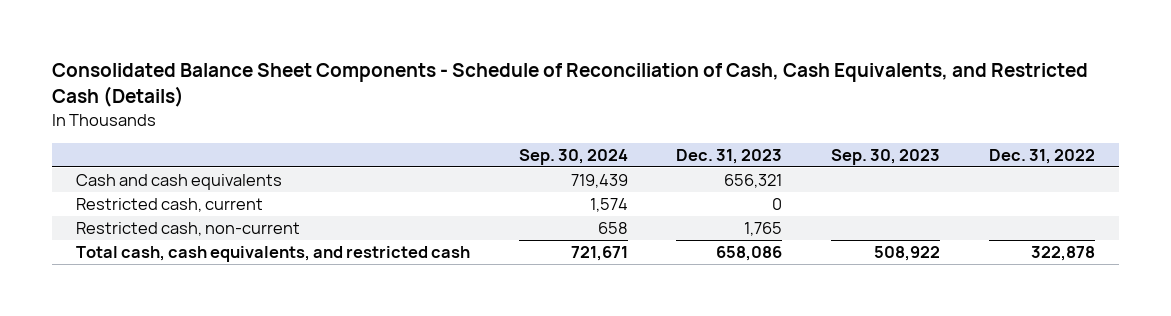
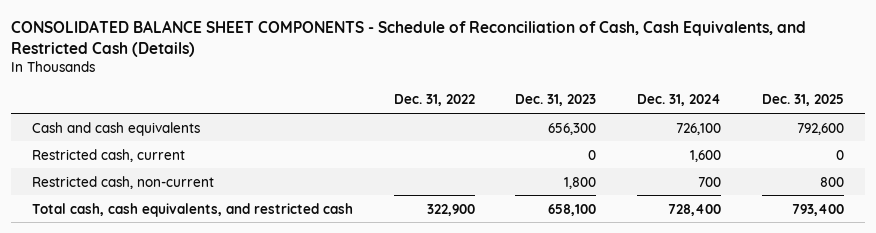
[51,63,1088,108] Consolidated Balance Sheet Components - Schedule of Reconciliation of Cash, Cash Equivalents, and Restricted Cash (Details) -> [11,19,807,57] CONSOLIDATED BALANCE SHEET COMPONENTS - Schedule of Reconciliation of Cash, Cash Equivalents, and Restricted Cash (Details)
[518,148,628,165] Sep. 30, 2024 -> none
[831,148,941,165] Sep. 30, 2023 -> none
none -> [637,94,722,107] Dec. 31, 2024
none -> [762,94,845,107] Dec. 31, 2025
[724,174,783,189] 656,321 -> [548,122,597,135] 656,300
[744,222,783,237] 1,765 -> [564,176,597,189] 1,800
[716,246,783,262] 658,086 -> [548,203,597,216] 658,100
[1031,246,1096,262] 322,878 -> [426,203,475,216] 322,900

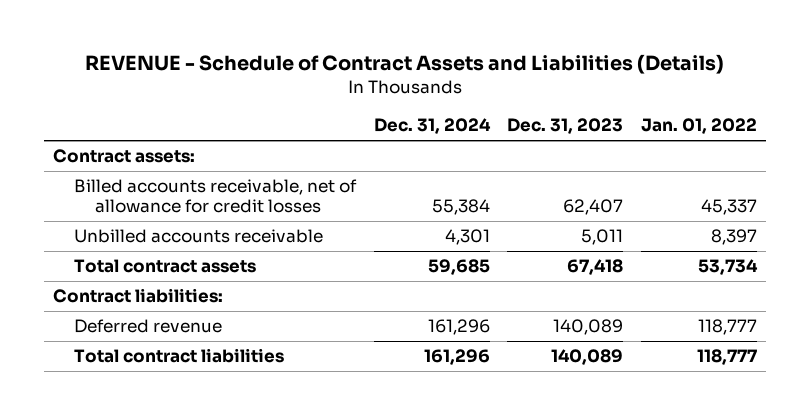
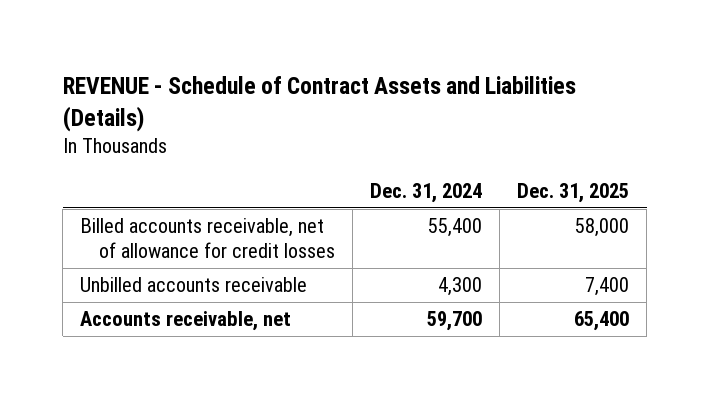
[507,118,624,135] Dec. 31, 2023 -> none
[641,118,758,135] Jan. 01, 2022 -> none
none -> [517,183,630,204] Dec. 31, 2025
[53,149,196,164] Contract assets: -> none
[73,259,256,274] Total contract assets -> none
[53,288,224,304] Contract liabilities: -> none
[73,319,222,334] Deferred revenue -> none
[73,348,284,364] Total contract liabilities -> none
[431,199,490,216] 55,384 -> [428,218,483,238] 55,400
[444,229,490,246] 4,301 -> [438,277,483,297] 4,300
none -> [80,311,292,332] Accounts receivable, net

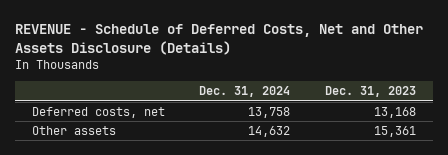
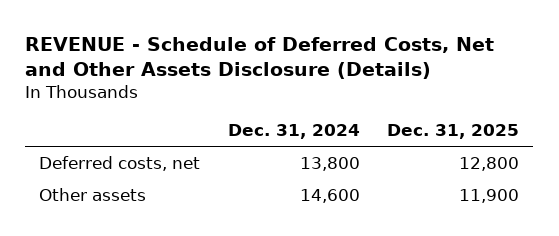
[324,86,416,98] Dec. 31, 2023 -> none
none -> [387,124,520,140] Dec. 31, 2025
[248,107,291,119] 13,758 -> [299,156,360,171] 13,800
[248,126,291,138] 14,632 -> [299,188,360,203] 14,600

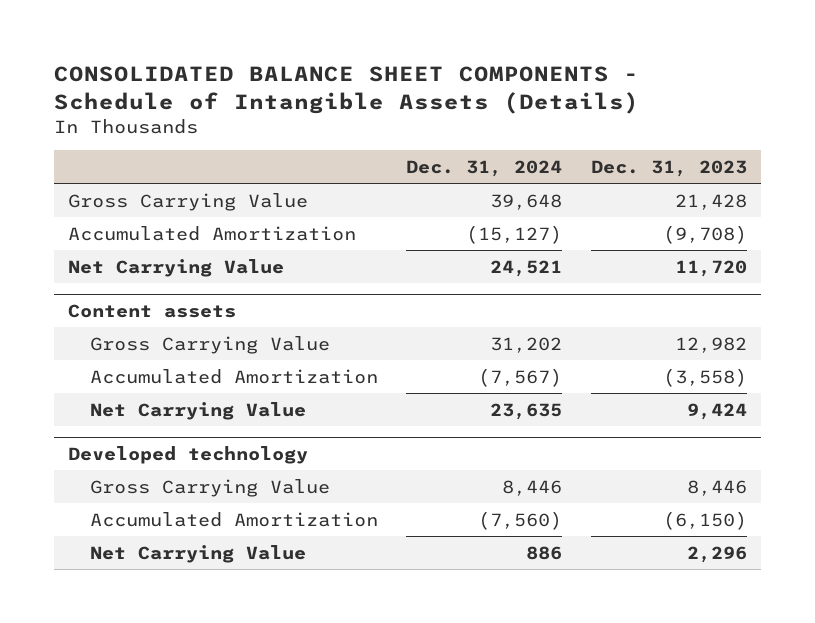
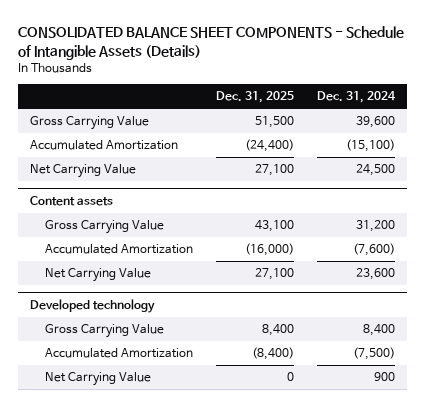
[590,160,747,178] Dec. 31, 2023 -> none
none -> [216,91,295,104] Dec. 31, 2025
[490,193,563,210] 39,648 -> [356,116,396,129] 39,600
[466,224,563,244] (15,127) -> [346,139,396,153] (15,100)
[490,259,563,277] 24,521 -> [356,164,396,177] 24,500
[490,336,563,353] 31,202 -> [356,220,396,233] 31,200
[478,367,563,387] (7,567) -> [353,243,396,257] (7,600)
[490,402,563,420] 23,635 -> [356,268,396,281] 23,600
[502,479,563,496] 8,446 -> [363,324,396,337] 8,400
[478,510,563,530] (7,560) -> [353,347,396,361] (7,500)
[526,545,563,560] 886 -> [374,372,396,382] 900

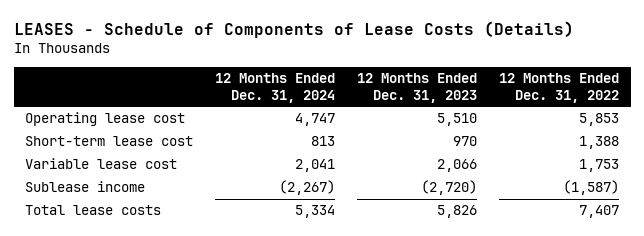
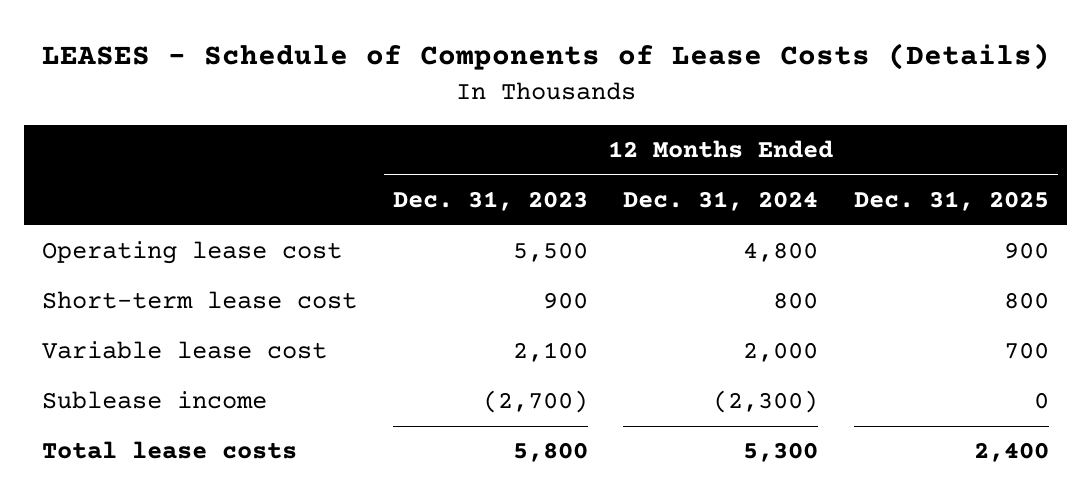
[499,73,620,103] 12 Months Ended Dec. 31, 2022 -> none
none -> [854,191,1050,212] Dec. 31, 2025
[294,113,335,127] 4,747 -> [743,242,819,263] 4,800
[437,113,478,127] 5,510 -> [512,242,588,263] 5,500
[310,136,335,147] 813 -> [773,292,819,310] 800
[453,136,478,147] 970 -> [542,292,588,310] 900
[294,159,335,173] 2,041 -> [743,342,819,363] 2,000
[437,159,478,173] 2,066 -> [512,342,588,363] 2,100
[278,180,335,196] (2,267) -> [713,390,819,414] (2,300)
[421,180,478,196] (2,720) -> [482,390,588,414] (2,700)
[294,205,335,219] 5,334 -> [743,442,819,463] 5,300
[437,205,478,219] 5,826 -> [512,442,588,463] 5,800

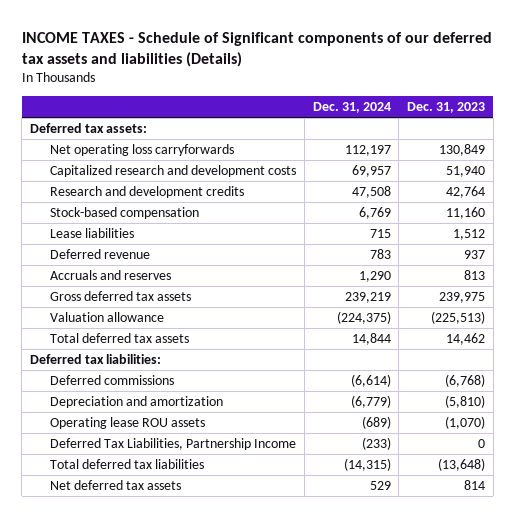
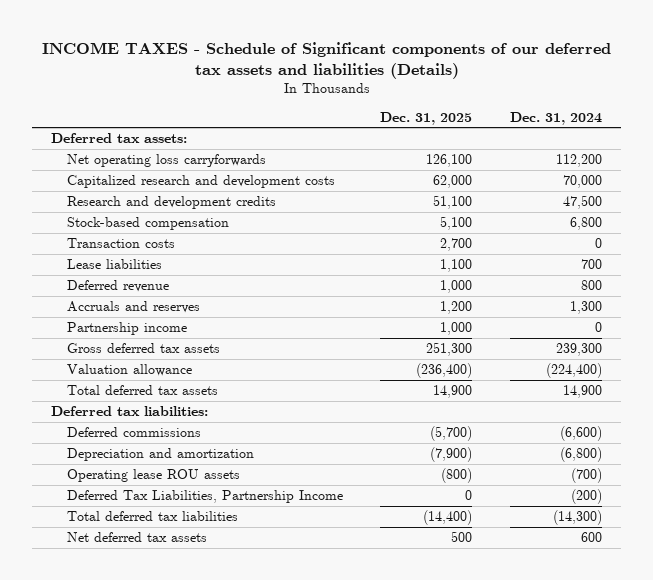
[406,102,485,114] Dec. 31, 2023 -> none
none -> [380,111,473,125] Dec. 31, 2025
[344,145,391,157] 112,197 -> [556,153,603,167] 112,200
[351,165,391,178] 69,957 -> [563,174,603,188] 70,000
[351,186,391,199] 47,508 -> [563,194,603,209] 47,500
[358,207,391,220] 6,769 -> [570,216,603,230] 6,800
none -> [66,237,175,248] Transaction costs
[369,229,391,239] 715 -> [581,258,603,269] 700
[369,249,391,260] 783 -> [581,279,603,290] 800
[358,271,391,283] 1,290 -> [570,300,603,314] 1,300
none -> [66,321,187,335] Partnership income
[344,292,391,304] 239,219 -> [556,342,603,356] 239,300
[336,311,391,325] (224,375) -> [546,362,603,378] (224,400)
[351,333,391,346] 14,844 -> [563,384,603,398] 14,900
[350,374,391,388] (6,614) -> [560,425,603,441] (6,600)
[350,395,391,409] (6,779) -> [560,446,603,462] (6,800)
[361,416,391,430] (689) -> [571,467,603,483] (700)
[361,437,391,451] (233) -> [571,488,603,504] (200)
[343,458,391,472] (14,315) -> [553,509,603,525] (14,300)
[369,481,391,491] 529 -> [581,531,603,542] 600

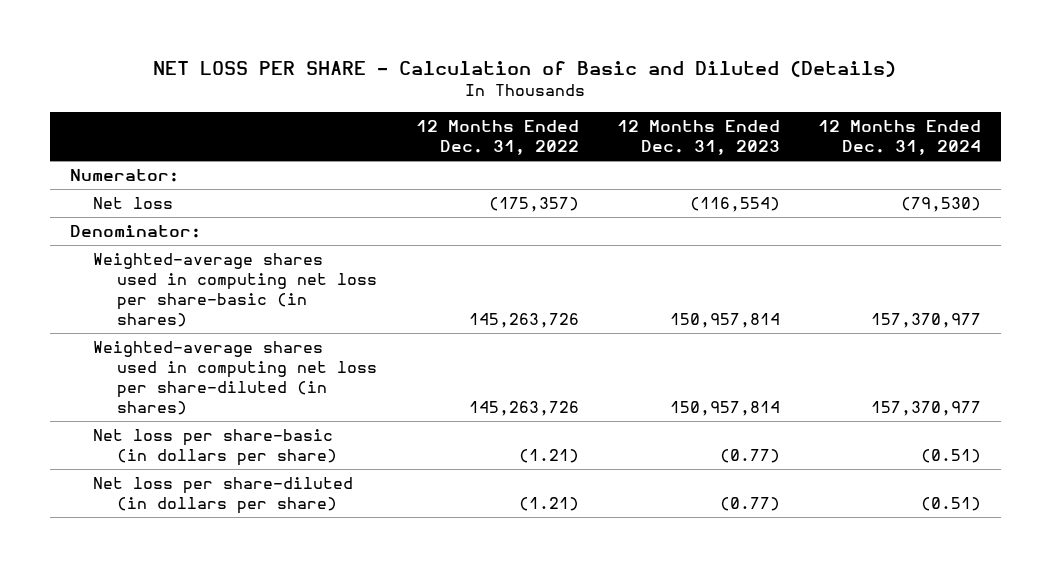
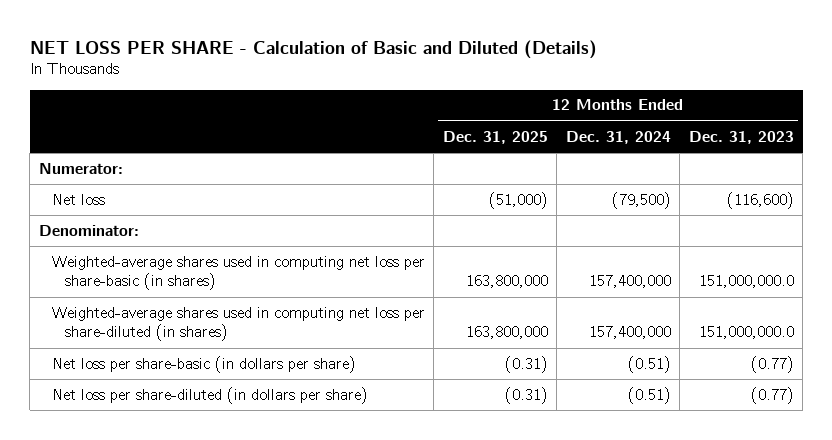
[415,120,579,156] 12 Months Ended Dec. 31, 2022 -> none
none -> [442,130,548,144] Dec. 31, 2025
[690,197,781,213] (116,554) -> [726,191,794,209] (116,600)
[901,197,982,213] (79,530) -> [611,191,671,209] (79,500)
[670,313,781,329] 150,957,814 -> [698,275,794,289] 151,000,000.0
[871,313,982,329] 157,370,977 -> [588,275,671,289] 157,400,000
[670,401,781,417] 150,957,814 -> [698,326,794,340] 151,000,000.0
[871,401,982,417] 157,370,977 -> [588,326,671,340] 157,400,000

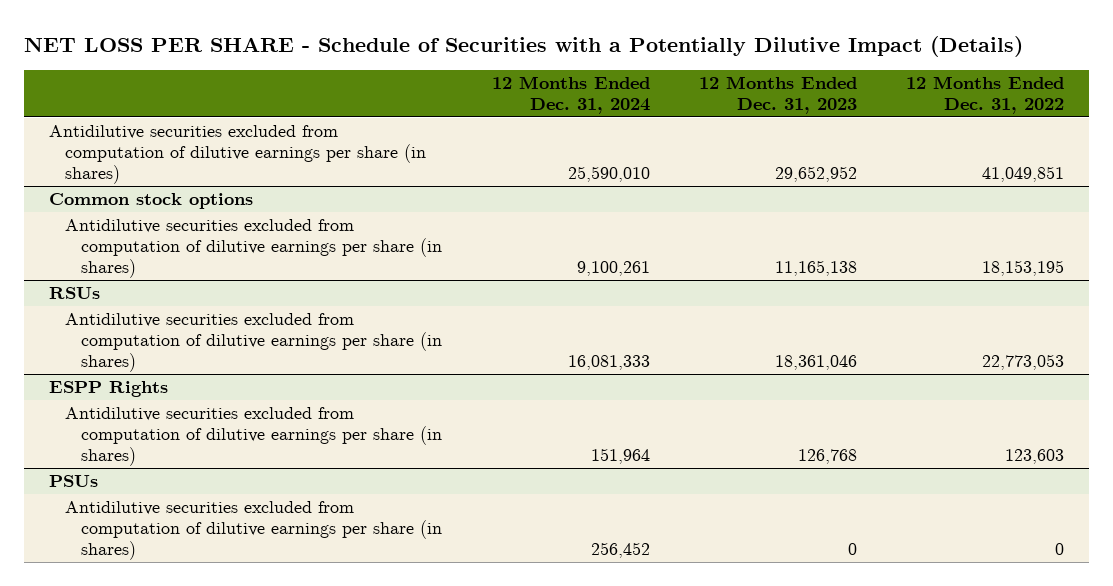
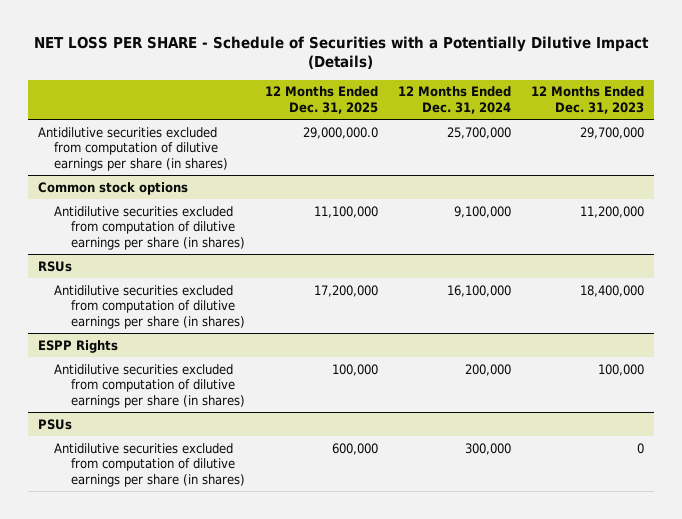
[906,75,1065,114] 12 Months Ended Dec. 31, 2022 -> none
none -> [264,86,378,114] 12 Months Ended Dec. 31, 2025
[567,166,650,183] 25,590,010 -> [446,126,511,139] 25,700,000
[774,166,857,183] 29,652,952 -> [579,126,644,139] 29,700,000
[576,261,650,277] 9,100,261 -> [453,205,511,218] 9,100,000
[774,260,857,277] 11,165,138 -> [579,205,644,218] 11,200,000
[567,355,650,371] 16,081,333 -> [446,284,511,297] 16,100,000
[774,355,857,371] 18,361,046 -> [579,284,644,297] 18,400,000
[590,448,650,465] 151,964 -> [464,363,511,376] 200,000
[797,449,857,465] 126,768 -> [597,363,644,376] 100,000
[590,542,650,559] 256,452 -> [464,442,511,455] 300,000

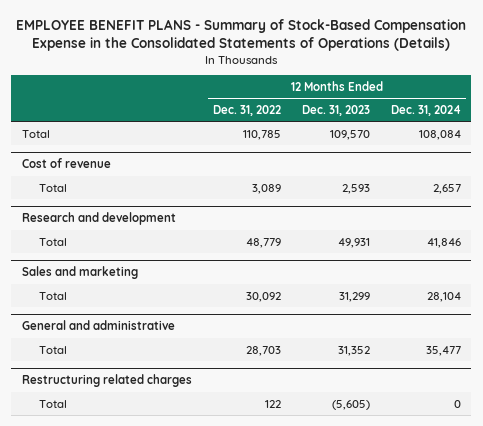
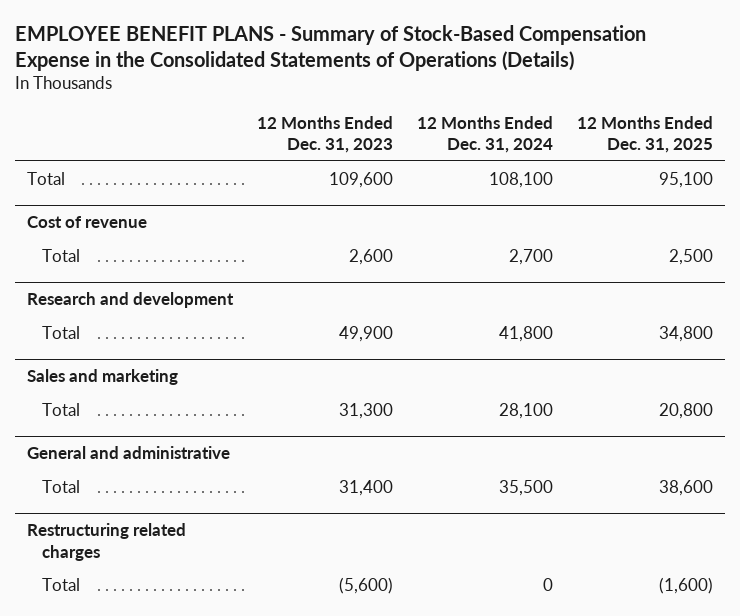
[212,105,281,117] Dec. 31, 2022 -> none
none -> [576,115,713,154] 12 Months Ended Dec. 31, 2025
[329,129,370,140] 109,570 -> [328,171,393,188] 109,600
[418,129,461,140] 108,084 -> [488,171,553,188] 108,100
[341,183,370,194] 2,593 -> [348,248,393,265] 2,600
[432,183,461,194] 2,657 -> [508,248,553,265] 2,700
[337,237,370,248] 49,931 -> [338,325,393,342] 49,900
[426,237,461,248] 41,846 -> [498,325,553,342] 41,800
[338,291,370,302] 31,299 -> [338,402,393,419] 31,300
[426,291,461,302] 28,104 -> [498,402,553,419] 28,100
[337,345,370,356] 31,352 -> [338,479,393,496] 31,400
[425,345,461,356] 35,477 -> [498,479,553,496] 35,500
[331,399,370,410] (5,605) -> [338,576,393,594] (5,600)

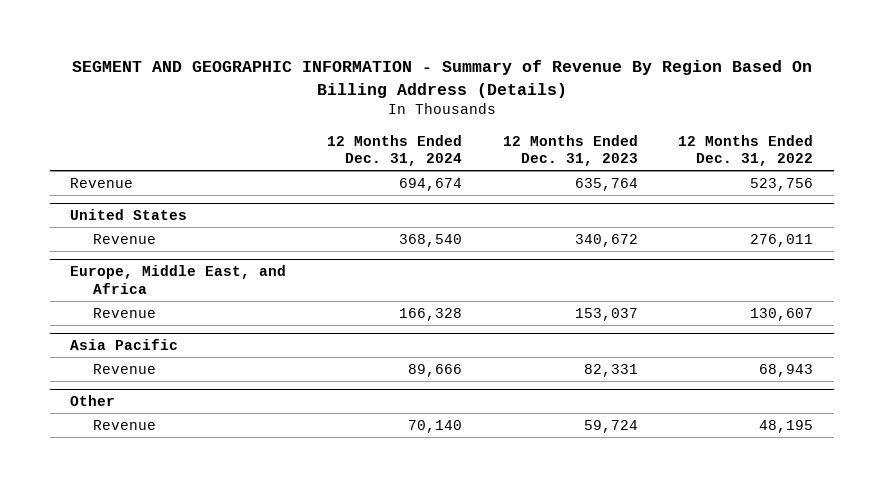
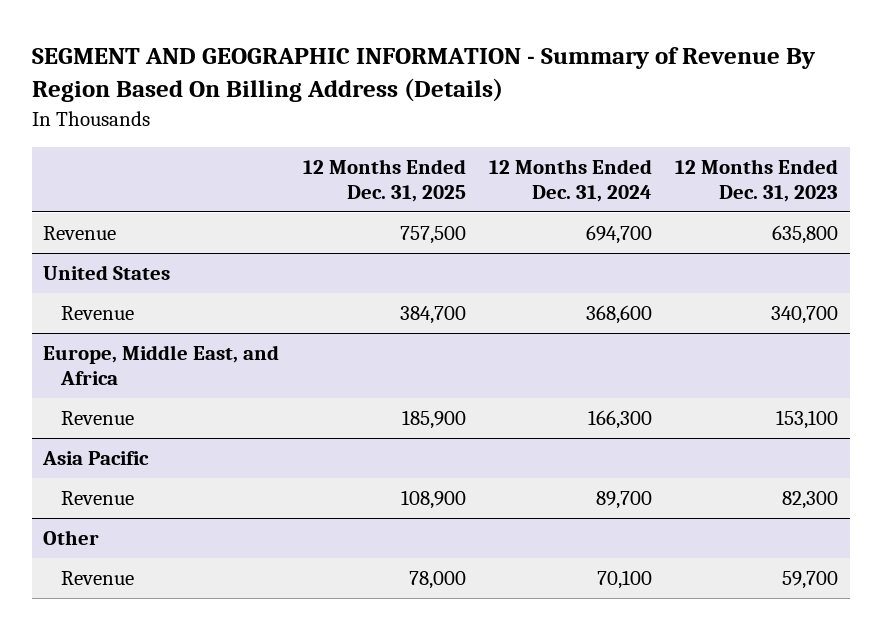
[678,134,814,167] 12 Months Ended Dec. 31, 2022 -> none
none -> [302,159,466,202] 12 Months Ended Dec. 31, 2025
[398,177,462,191] 694,674 -> [586,225,653,245] 694,700
[574,177,638,191] 635,764 -> [772,225,839,245] 635,800
[398,233,462,247] 368,540 -> [586,305,653,325] 368,600
[574,233,638,247] 340,672 -> [771,306,839,325] 340,700
[398,307,462,321] 166,328 -> [588,410,653,430] 166,300
[574,307,638,321] 153,037 -> [776,410,839,430] 153,100
[407,363,462,377] 89,666 -> [596,491,653,510] 89,700
[583,363,638,377] 82,331 -> [782,491,839,510] 82,300
[407,419,462,433] 70,140 -> [597,570,653,590] 70,100
[583,419,638,433] 59,724 -> [782,571,839,590] 59,700

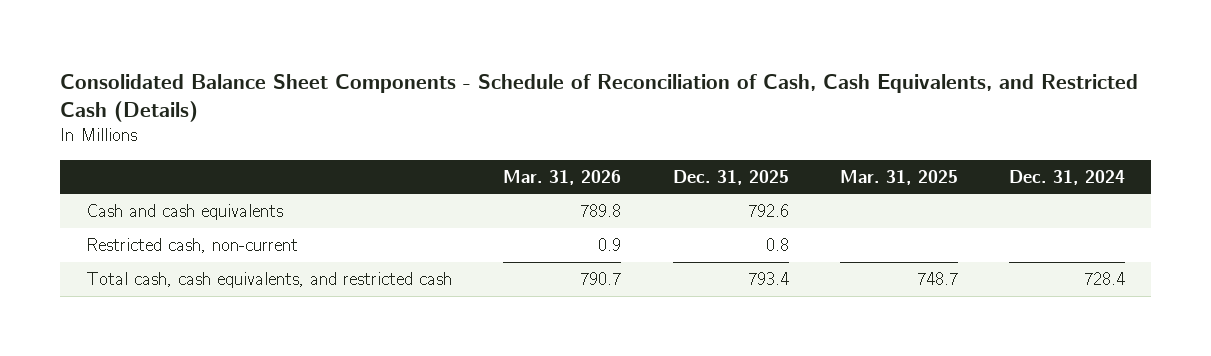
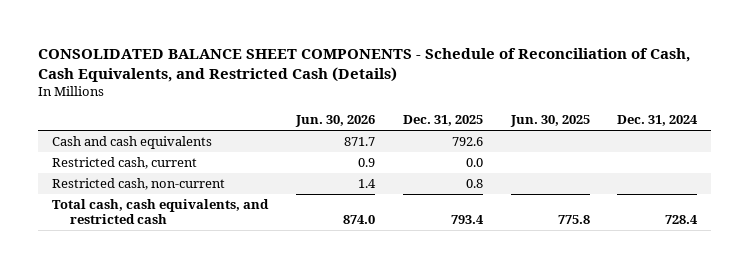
[60,73,1139,122] Consolidated Balance Sheet Components - Schedule of Reconciliation of Cash, Cash Equivalents, and Restricted Cash (Details) -> [38,47,691,82] CONSOLIDATED BALANCE SHEET COMPONENTS - Schedule of Reconciliation of Cash, Cash Equivalents, and Restricted Cash (Details)
[503,169,622,185] Mar. 31, 2026 -> none
[839,169,958,185] Mar. 31, 2025 -> none
none -> [294,115,375,128] Jun. 30, 2026
none -> [509,115,590,128] Jun. 30, 2025
none -> [52,157,198,170] Restricted cash, current

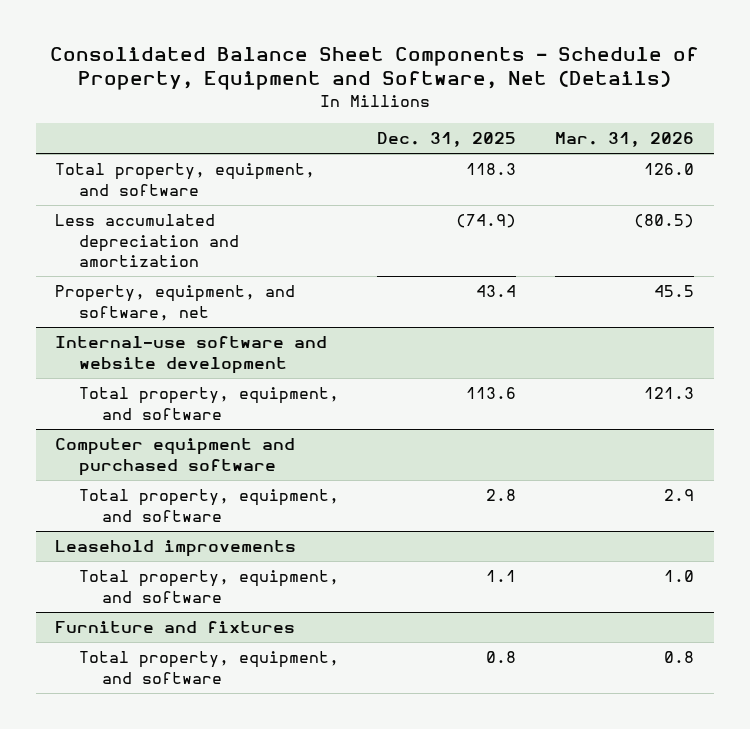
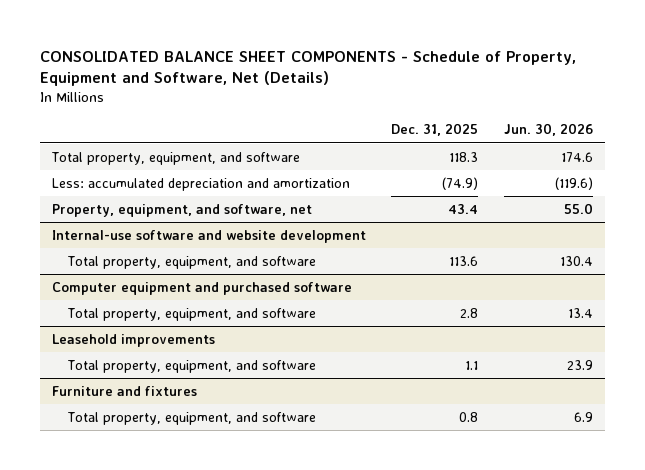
[49,46,699,91] Consolidated Balance Sheet Components - Schedule of Property, Equipment and Software, Net (Details) -> [39,50,576,87] CONSOLIDATED BALANCE SHEET COMPONENTS - Schedule of Property, Equipment and Software, Net (Details)
[555,132,695,148] Mar. 31, 2026 -> none
none -> [503,123,593,137] Jun. 30, 2026
[55,214,239,267] Less accumulated depreciation and amortization -> [52,177,351,191] Less: accumulated depreciation and amortization

